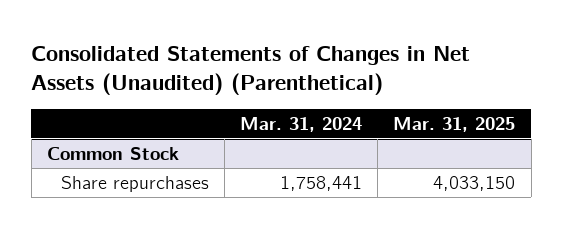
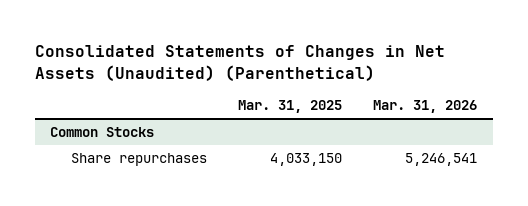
[240,117,363,133] Mar. 31, 2024 -> none
none -> [373,100,478,114] Mar. 31, 2026
[46,146,179,160] Common Stock -> [50,126,155,137] Common Stocks

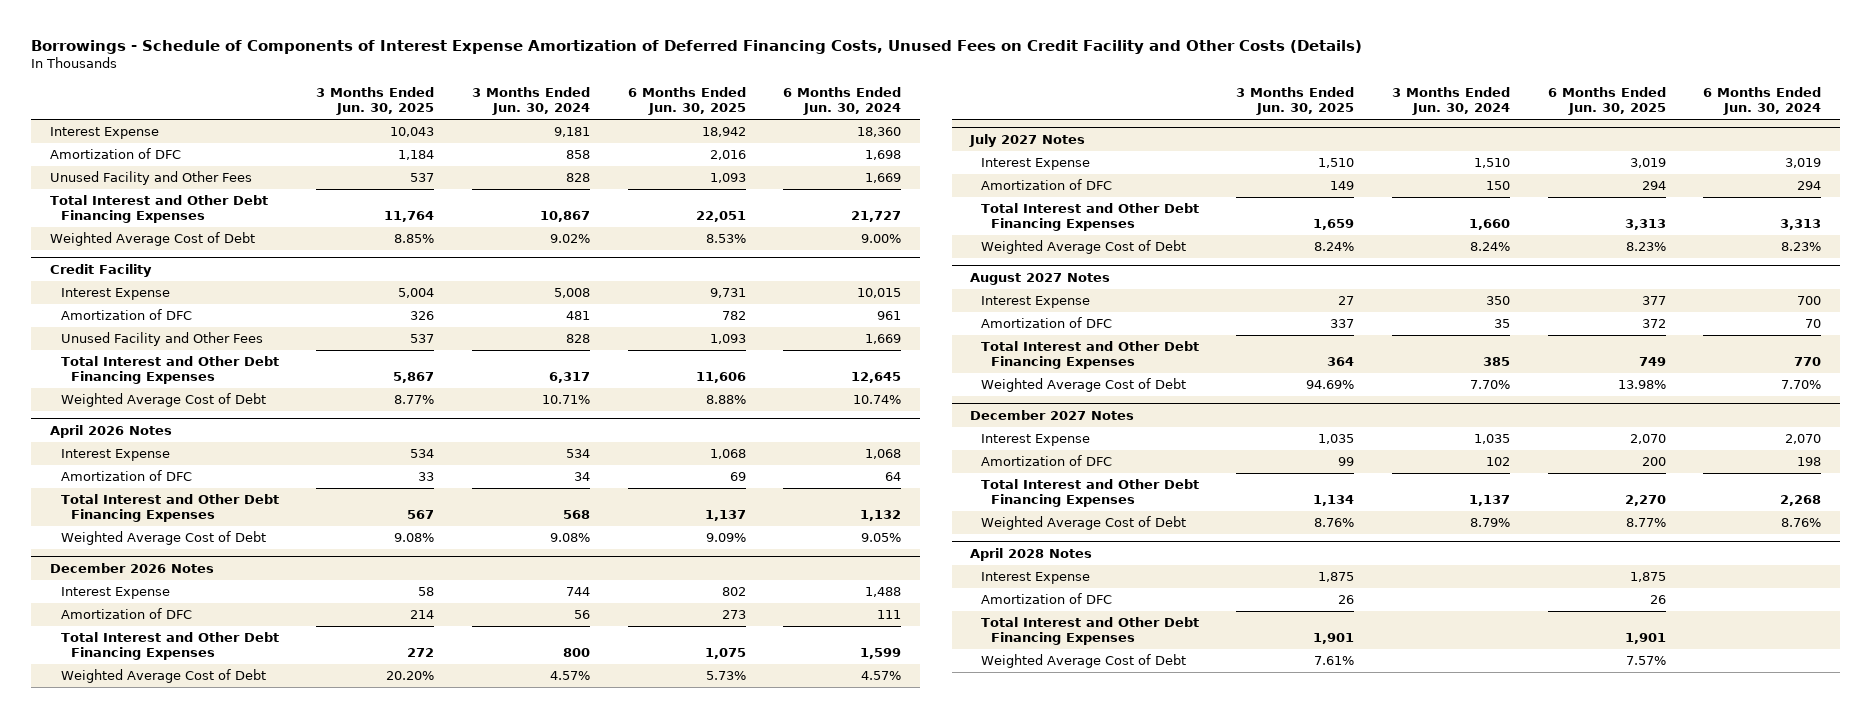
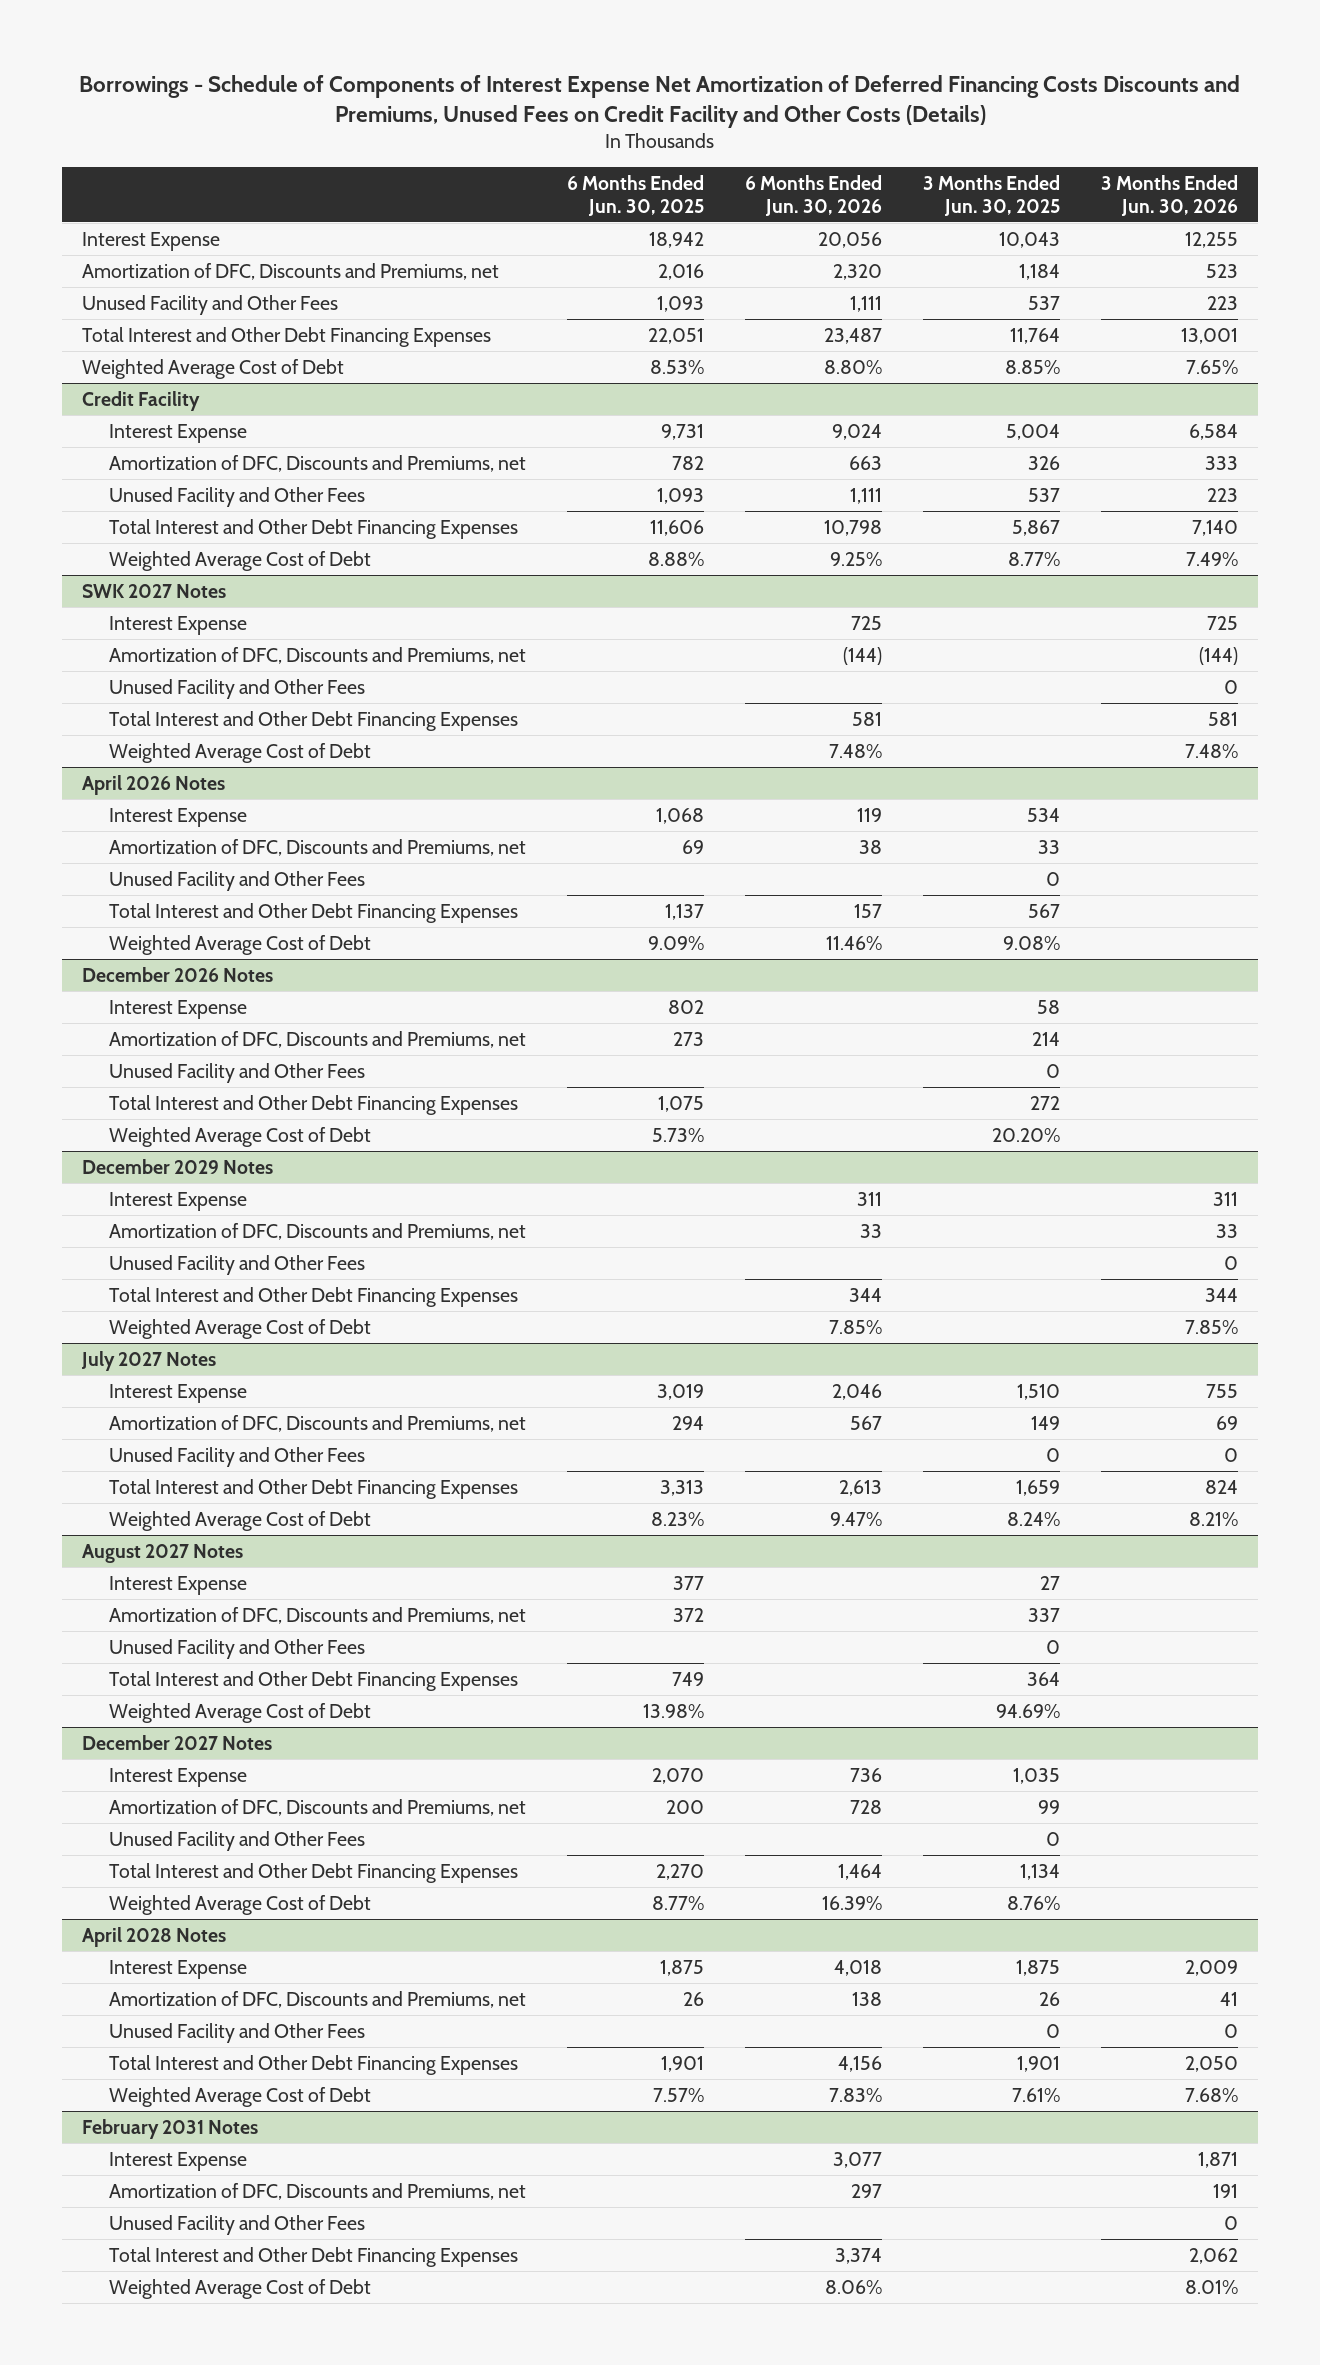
[31,40,1363,55] Borrowings - Schedule of Components of Interest Expense Amortization of Deferred Financing Costs, Unused Fees on Credit Facility and Other Costs (Details) -> [79,74,1241,128] Borrowings - Schedule of Components of Interest Expense Net Amortization of Deferred Financing Costs Discounts and Premiums, Unused Fees on Credit Facility and Other Costs (Details)
[471,86,590,116] 3 Months Ended Jun. 30, 2024 -> none
[783,86,902,116] 6 Months Ended Jun. 30, 2024 -> none
none -> [745,175,883,216] 6 Months Ended Jun. 30, 2026
none -> [1101,175,1239,216] 3 Months Ended Jun. 30, 2026
[50,148,182,160] Amortization of DFC -> [82,262,500,280] Amortization of DFC, Discounts and Premiums, net
[60,309,192,321] Amortization of DFC -> [109,454,527,472] Amortization of DFC, Discounts and Premiums, net
none -> [82,583,227,598] SWK 2027 Notes
none -> [109,615,248,635] Interest Expense
none -> [109,646,527,664] Amortization of DFC, Discounts and Premiums, net
none -> [109,678,366,699] Unused Facility and Other Fees
none -> [109,710,519,731] Total Interest and Other Debt Financing Expenses
none -> [109,742,372,763] Weighted Average Cost of Debt
[60,470,192,482] Amortization of DFC -> [109,838,527,856] Amortization of DFC, Discounts and Premiums, net
none -> [109,870,366,891] Unused Facility and Other Fees
[60,608,192,620] Amortization of DFC -> [109,1030,527,1048] Amortization of DFC, Discounts and Premiums, net
none -> [109,1062,366,1083] Unused Facility and Other Fees
none -> [82,1158,274,1174] December 2029 Notes
none -> [109,1191,248,1211] Interest Expense
none -> [109,1222,527,1240] Amortization of DFC, Discounts and Premiums, net
none -> [109,1254,366,1275] Unused Facility and Other Fees
none -> [109,1286,519,1307] Total Interest and Other Debt Financing Expenses
none -> [109,1318,372,1339] Weighted Average Cost of Debt
[980,179,1112,191] Amortization of DFC -> [109,1414,527,1432] Amortization of DFC, Discounts and Premiums, net
none -> [109,1446,366,1467] Unused Facility and Other Fees
[980,317,1112,329] Amortization of DFC -> [109,1606,527,1624] Amortization of DFC, Discounts and Premiums, net
none -> [109,1638,366,1659] Unused Facility and Other Fees
[980,455,1112,467] Amortization of DFC -> [109,1798,527,1816] Amortization of DFC, Discounts and Premiums, net
none -> [109,1830,366,1851] Unused Facility and Other Fees
[980,593,1112,605] Amortization of DFC -> [109,1990,527,2008] Amortization of DFC, Discounts and Premiums, net
none -> [109,2022,366,2043] Unused Facility and Other Fees
none -> [82,2118,259,2139] February 2031 Notes
none -> [109,2151,248,2171] Interest Expense
none -> [109,2182,527,2200] Amortization of DFC, Discounts and Premiums, net
none -> [109,2214,366,2235] Unused Facility and Other Fees
none -> [109,2246,519,2267] Total Interest and Other Debt Financing Expenses
none -> [109,2278,372,2299] Weighted Average Cost of Debt

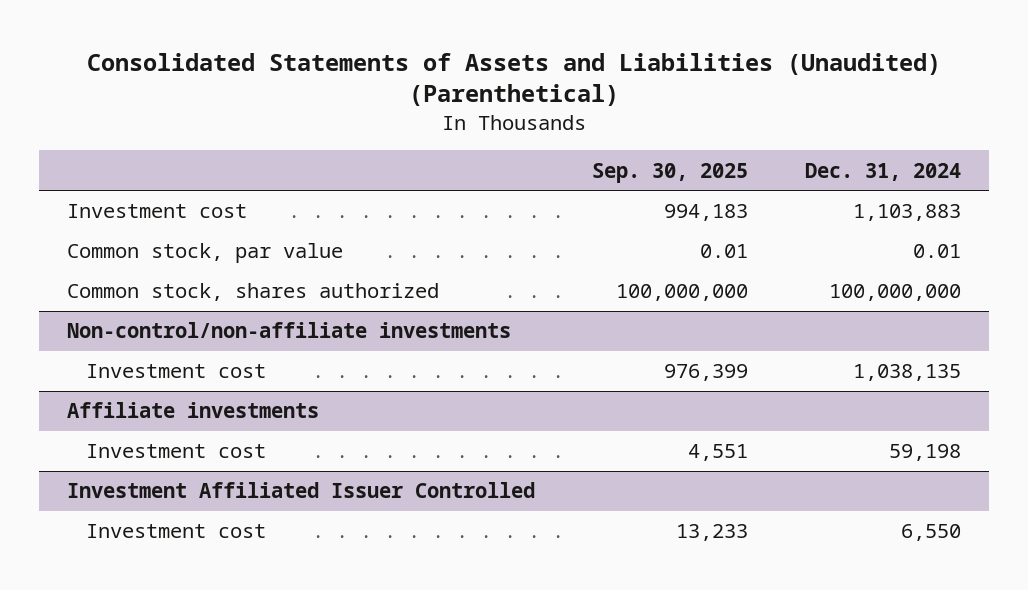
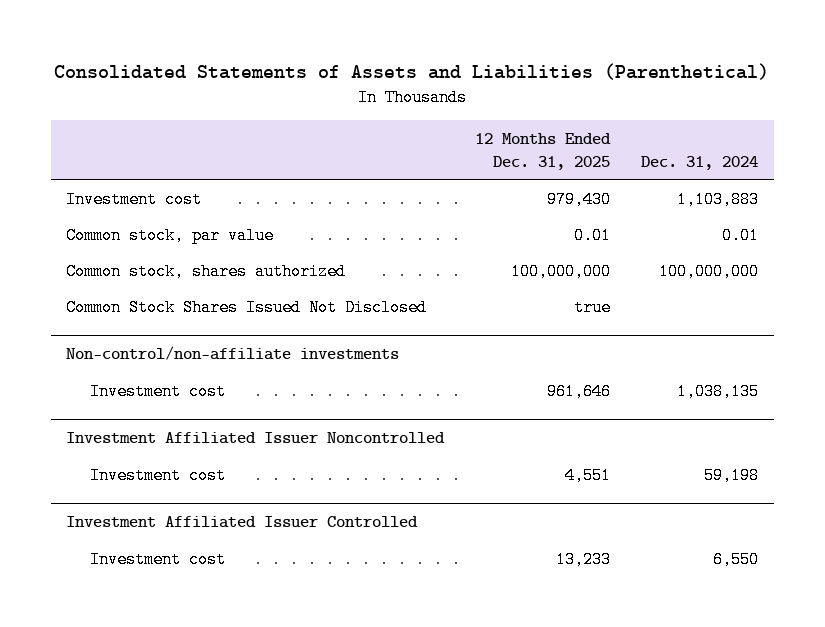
[86,52,941,107] Consolidated Statements of Assets and Liabilities (Unaudited) (Parenthetical) -> [54,63,770,81] Consolidated Statements of Assets and Liabilities (Parenthetical)
[591,162,748,183] Sep. 30, 2025 -> none
none -> [475,132,612,170] 12 Months Ended Dec. 31, 2025
none -> [66,298,428,316] Common Stock Shares Issued Not Disclosed
[67,402,320,419] Affiliate investments -> [66,432,446,445] Investment Affiliated Issuer Noncontrolled

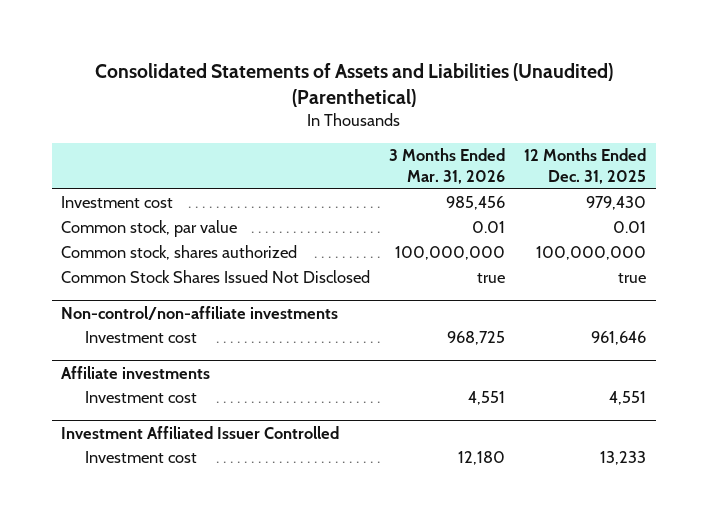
[54,63,770,81] Consolidated Statements of Assets and Liabilities (Parenthetical) -> [94,62,613,107] Consolidated Statements of Assets and Liabilities (Unaudited) (Parenthetical)
[641,155,759,170] Dec. 31, 2024 -> none
none -> [389,148,506,184] 3 Months Ended Mar. 31, 2026
[66,432,446,445] Investment Affiliated Issuer Noncontrolled -> [61,365,211,379] Affiliate investments

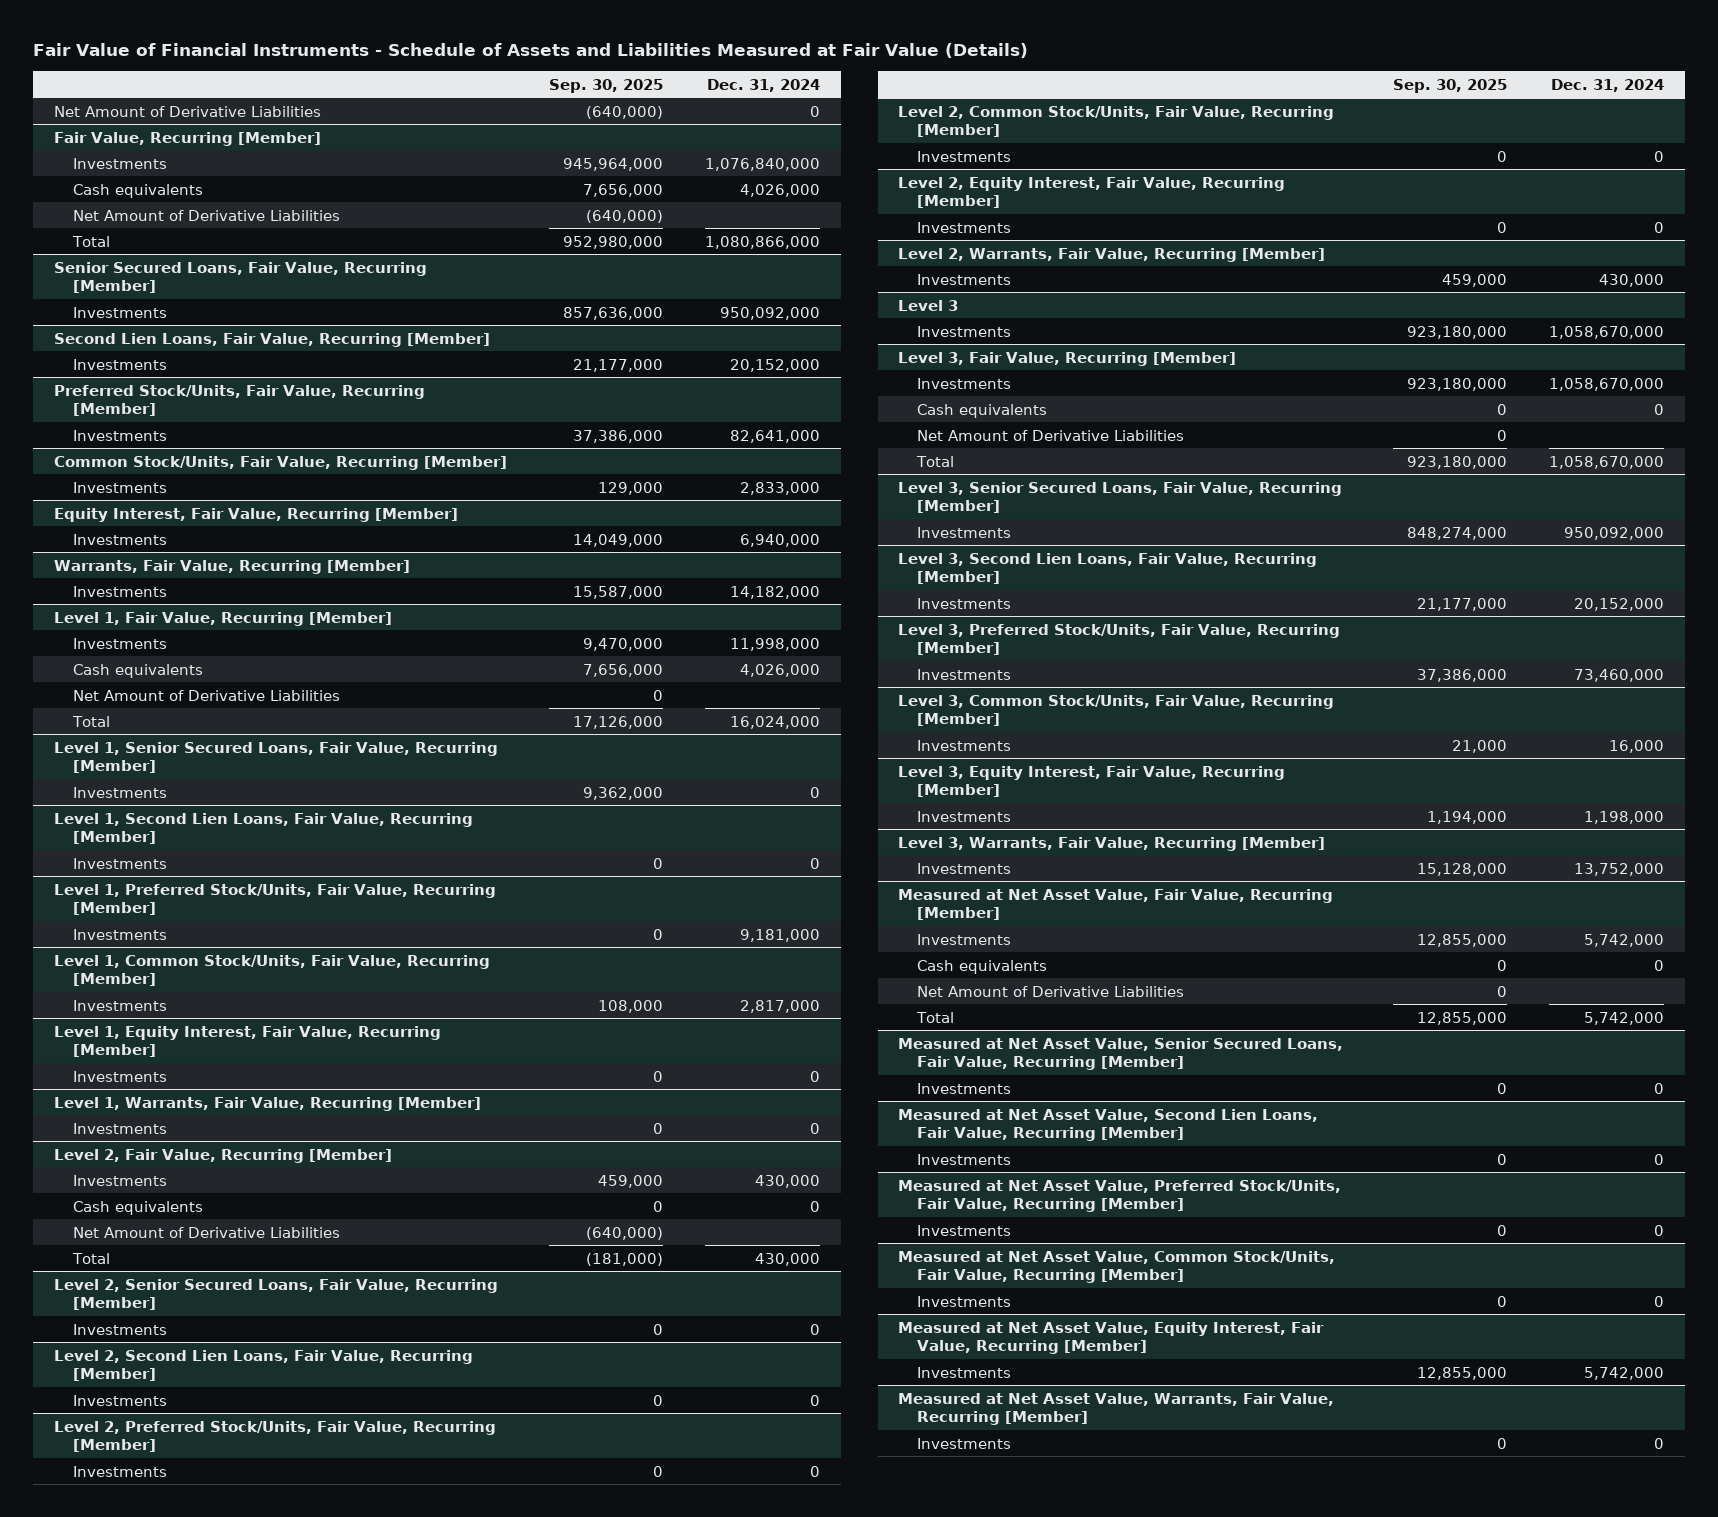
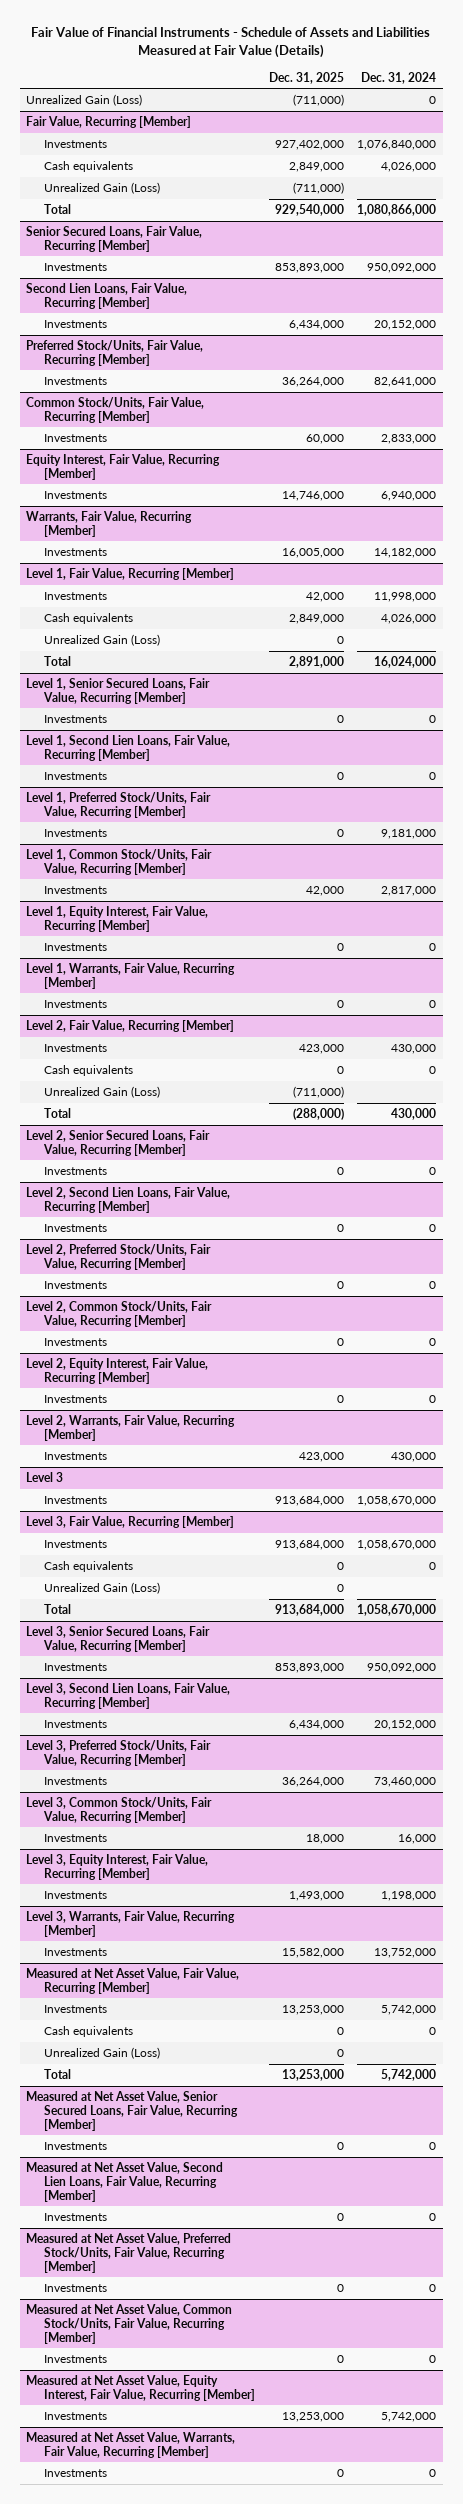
[549,78,664,93] Sep. 30, 2025 -> none
none -> [268,71,344,84] Dec. 31, 2025
[54,105,322,117] Net Amount of Derivative Liabilities -> [26,93,143,106] Unrealized Gain (Loss)
[72,209,340,221] Net Amount of Derivative Liabilities -> [43,181,160,194] Unrealized Gain (Loss)
[72,689,340,701] Net Amount of Derivative Liabilities -> [43,633,160,646] Unrealized Gain (Loss)
[72,1226,340,1238] Net Amount of Derivative Liabilities -> [43,1085,160,1098] Unrealized Gain (Loss)
[917,429,1185,441] Net Amount of Derivative Liabilities -> [43,1581,160,1594] Unrealized Gain (Loss)
[917,985,1185,997] Net Amount of Derivative Liabilities -> [43,2046,160,2059] Unrealized Gain (Loss)

